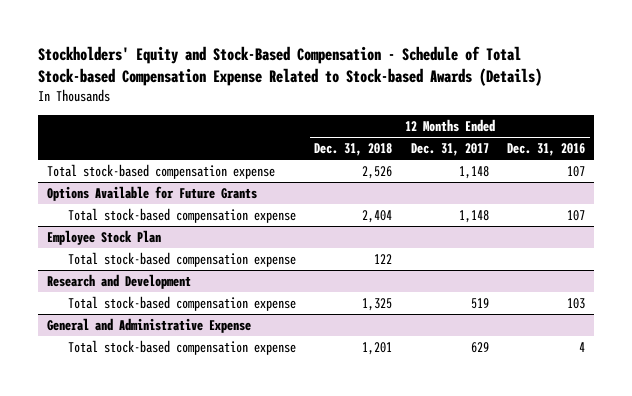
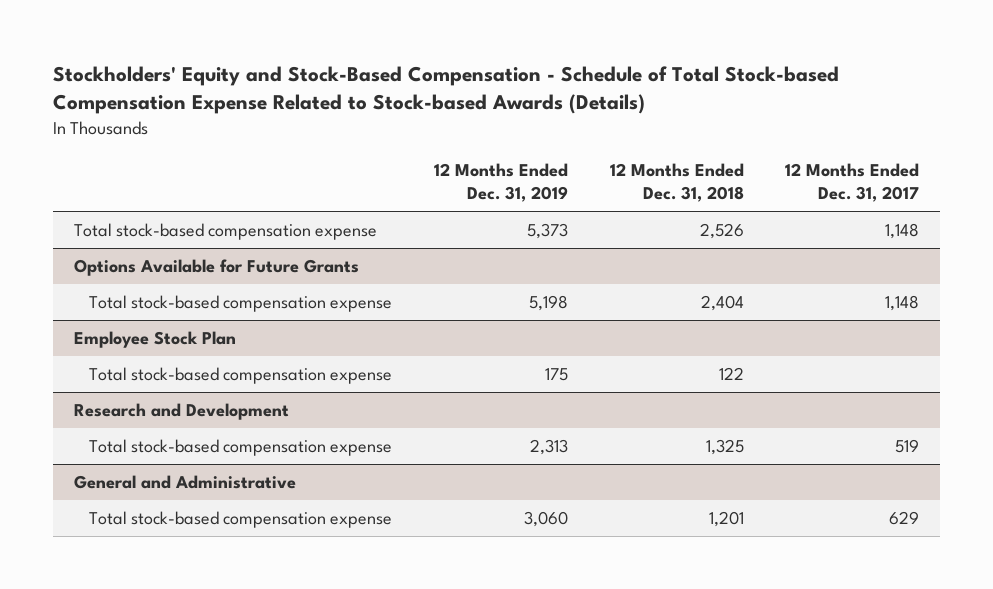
[507,143,586,157] Dec. 31, 2016 -> none
none -> [433,163,568,203] 12 Months Ended Dec. 31, 2019
[47,317,252,333] General and Administrative Expense -> [73,475,296,490] General and Administrative

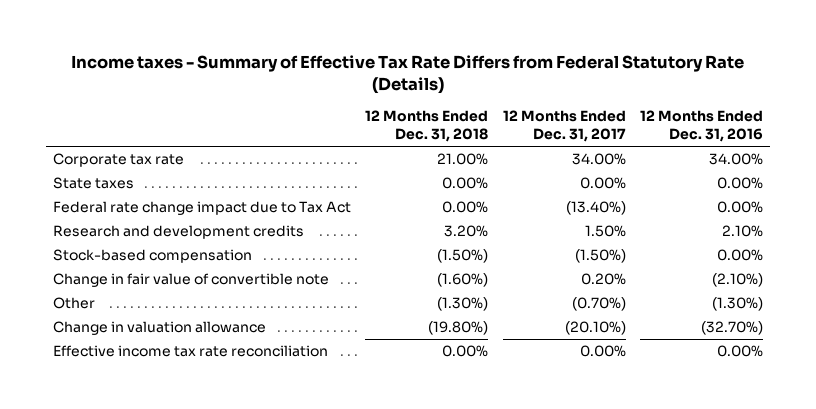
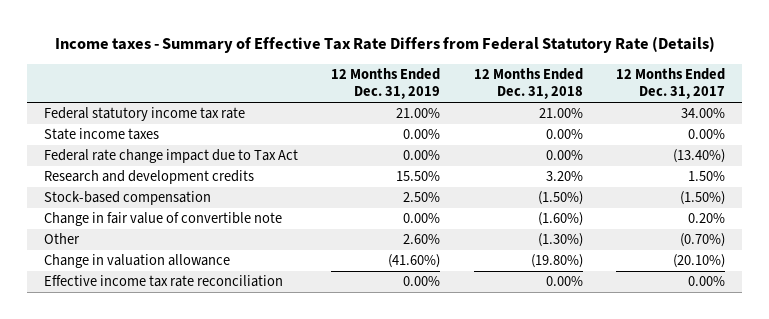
[640,110,764,143] 12 Months Ended Dec. 31, 2016 -> none
none -> [331,67,441,100] 12 Months Ended Dec. 31, 2019
[53,153,185,168] Corporate tax rate -> [43,107,245,122] Federal statutory income tax rate
[53,177,135,190] State taxes -> [43,128,159,141] State income taxes

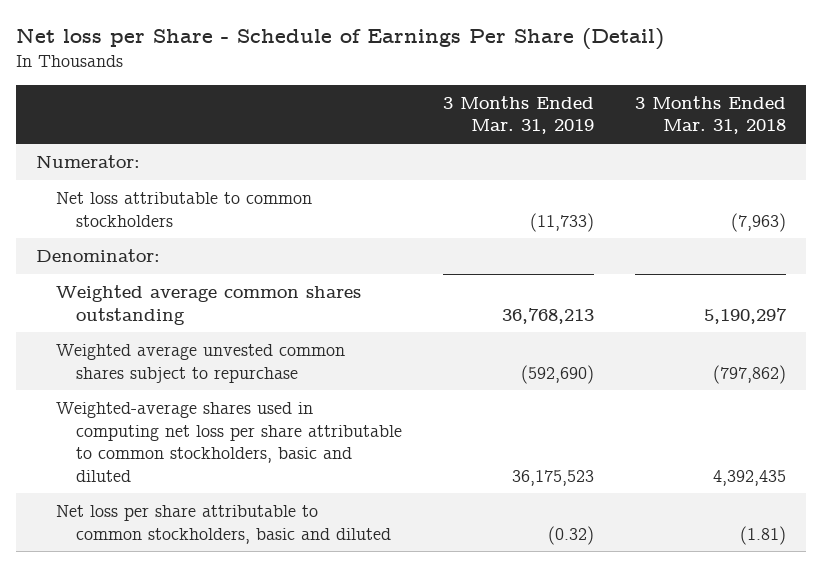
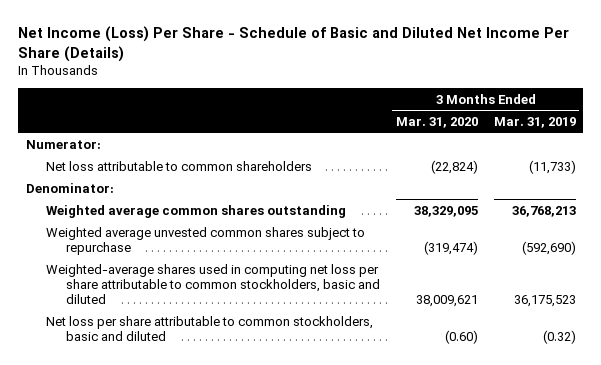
[15,28,664,51] Net loss per Share - Schedule of Earnings Per Share (Detail) -> [18,26,570,62] Net Income (Loss) Per Share - Schedule of Basic and Diluted Net Income Per Share (Details)
[634,95,786,135] 3 Months Ended Mar. 31, 2018 -> none
none -> [395,116,478,128] Mar. 31, 2020
[56,192,313,227] Net loss attributable to common stockholders -> [46,160,313,171] Net loss attributable to common shareholders

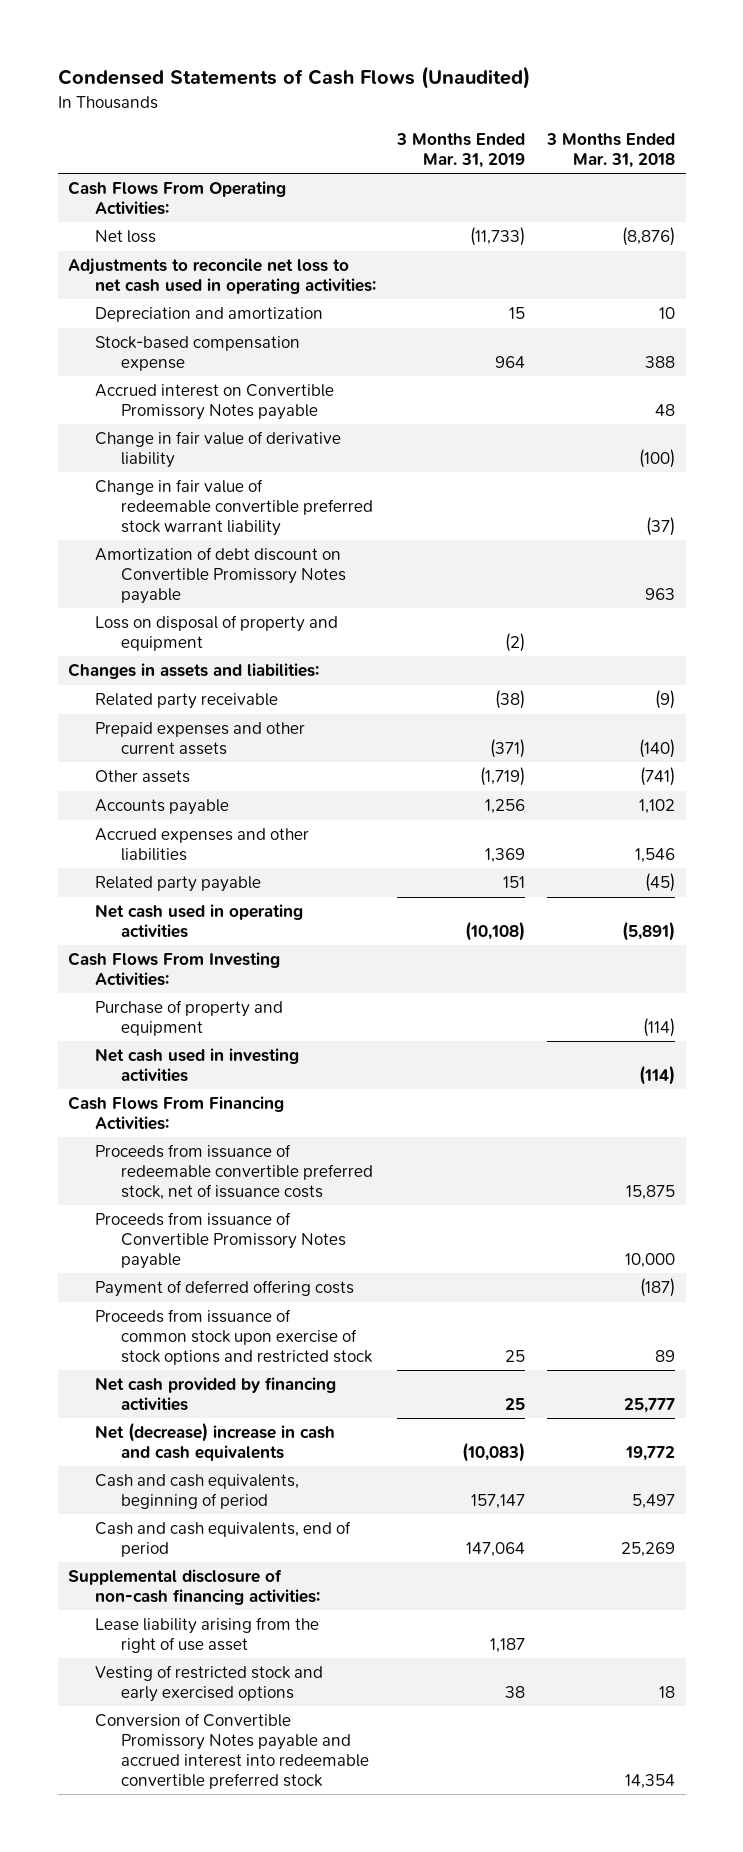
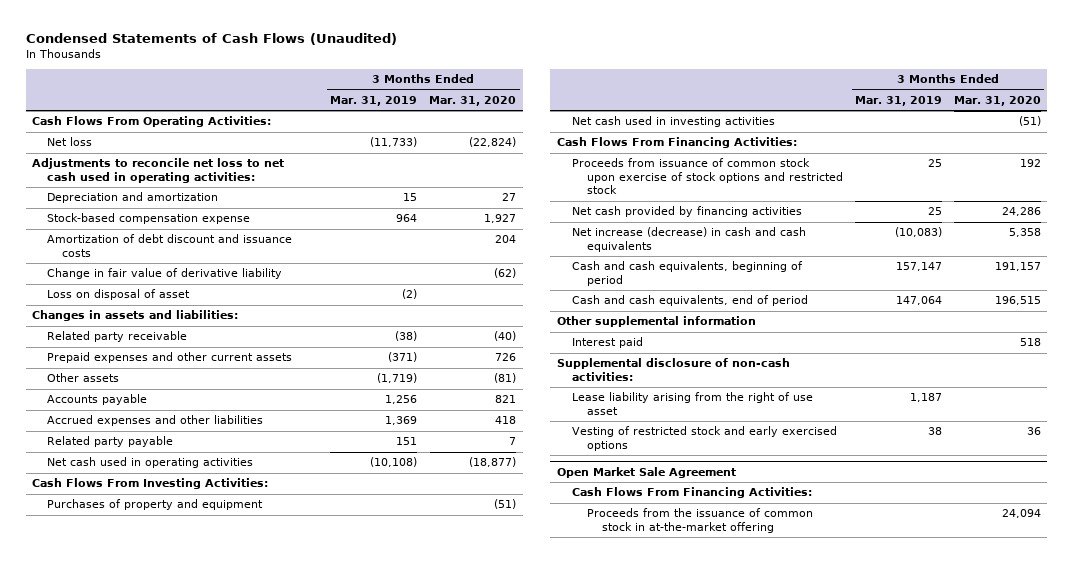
[545,132,675,168] 3 Months Ended Mar. 31, 2018 -> none
none -> [429,96,517,107] Mar. 31, 2020
[94,384,334,420] Accrued interest on Convertible Promissory Notes payable -> none
none -> [46,234,292,257] Amortization of debt discount and issuance costs
[94,479,373,536] Change in fair value of redeemable convertible preferred stock warrant liability -> none
[94,547,346,604] Amortization of debt discount on Convertible Promissory Notes payable -> none
[94,615,338,651] Loss on disposal of property and equipment -> [46,289,190,301] Loss on disposal of asset
[94,1000,283,1036] Purchase of property and equipment -> [46,499,263,511] Purchases of property and equipment
[94,1144,373,1200] Proceeds from issuance of redeemable convertible preferred stock, net of issuance costs -> none
[94,1212,346,1269] Proceeds from issuance of Convertible Promissory Notes payable -> none
[94,1280,354,1298] Payment of deferred offering costs -> none
[94,1422,335,1461] Net (decrease) increase in cash and cash equivalents -> [571,227,806,252] Net increase (decrease) in cash and cash equivalents
none -> [556,316,756,328] Other supplemental information
none -> [571,337,643,349] Interest paid
[68,1569,320,1605] Supplemental disclosure of non-cash financing activities: -> [556,358,790,381] Supplemental disclosure of non-cash activities:
[94,1713,369,1789] Conversion of Convertible Promissory Notes payable and accrued interest into redeemable convertible preferred stock -> none
none -> [556,467,736,479] Open Market Sale Agreement
none -> [571,487,812,499] Cash Flows From Financing Activities:
none -> [587,508,814,533] Proceeds from the issuance of common stock in at-the-market offering

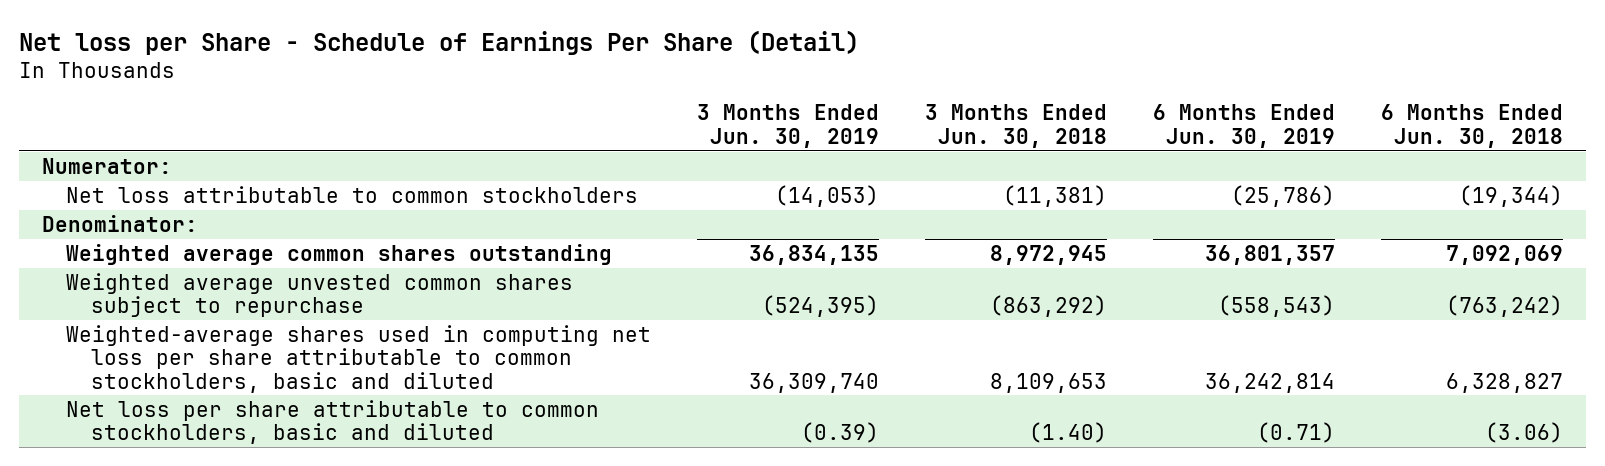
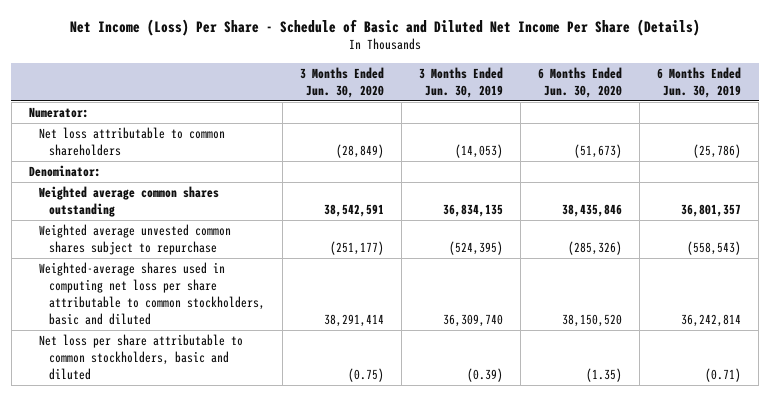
[19,29,860,55] Net loss per Share - Schedule of Earnings Per Share (Detail) -> [70,18,701,36] Net Income (Loss) Per Share - Schedule of Basic and Diluted Net Income Per Share (Details)
[925,104,1108,148] 3 Months Ended Jun. 30, 2018 -> none
[1381,104,1564,148] 6 Months Ended Jun. 30, 2018 -> none
none -> [300,66,385,98] 3 Months Ended Jun. 30, 2020
none -> [538,66,623,98] 6 Months Ended Jun. 30, 2020
[66,185,639,203] Net loss attributable to common stockholders -> [38,127,225,157] Net loss attributable to common shareholders

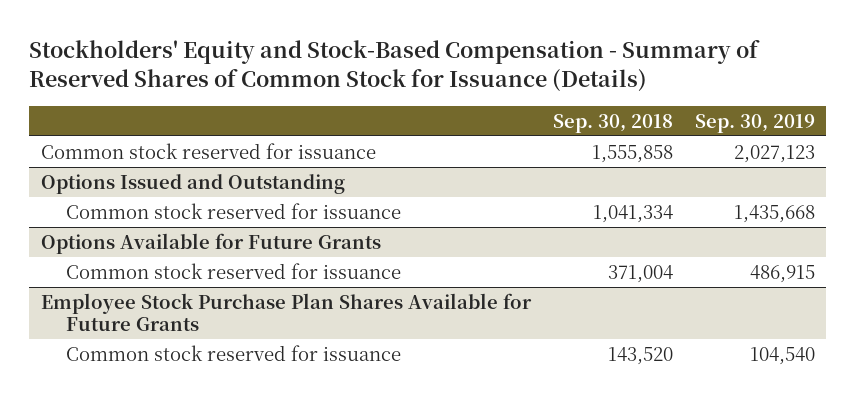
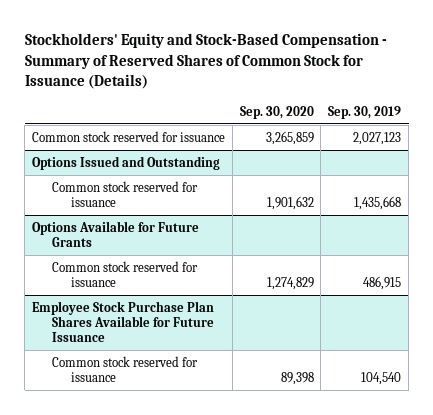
[552,113,673,133] Sep. 30, 2018 -> none
none -> [239,105,314,119] Sep. 30, 2020
[40,292,532,331] Employee Stock Purchase Plan Shares Available for Future Grants -> [32,300,215,343] Employee Stock Purchase Plan Shares Available for Future Issuance

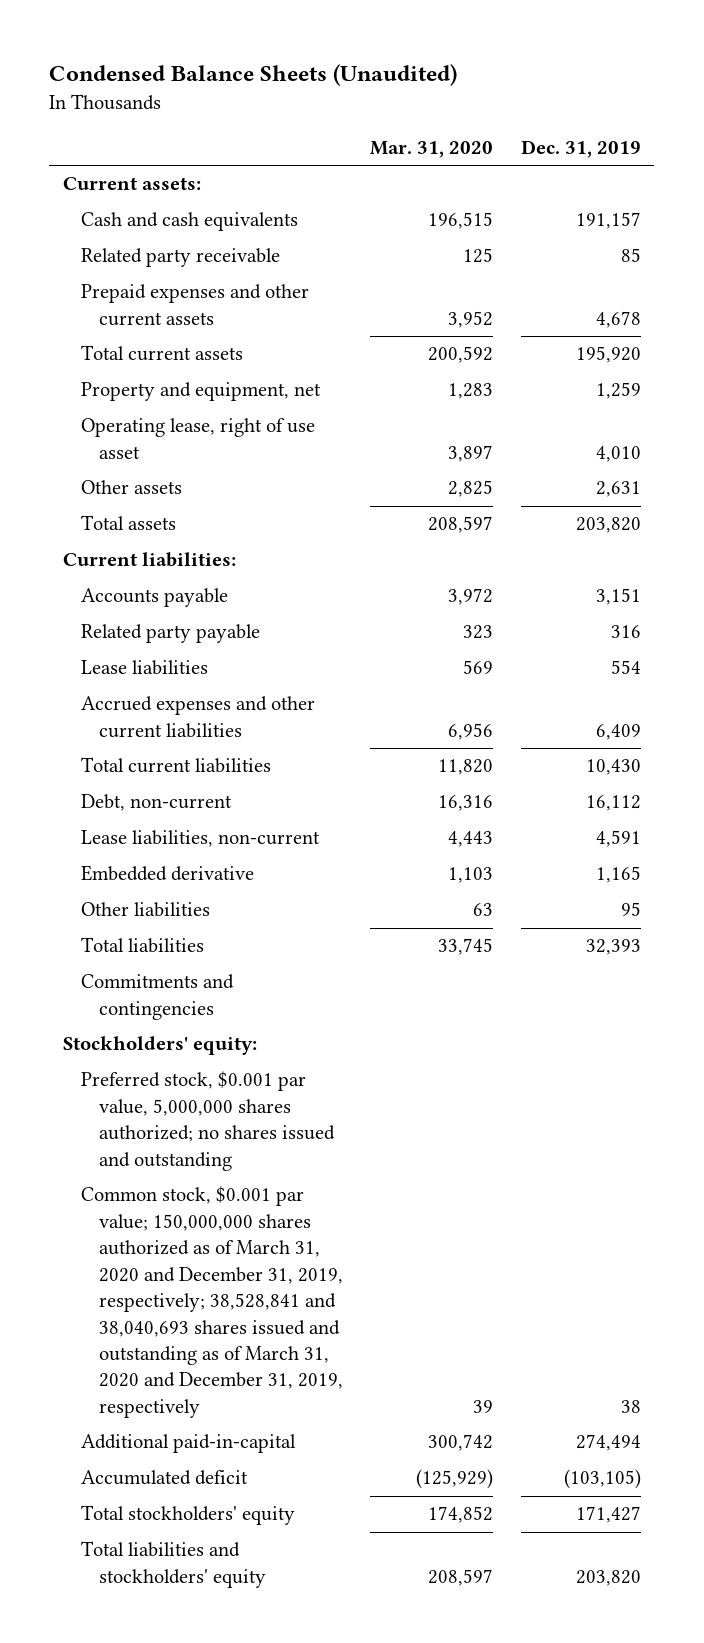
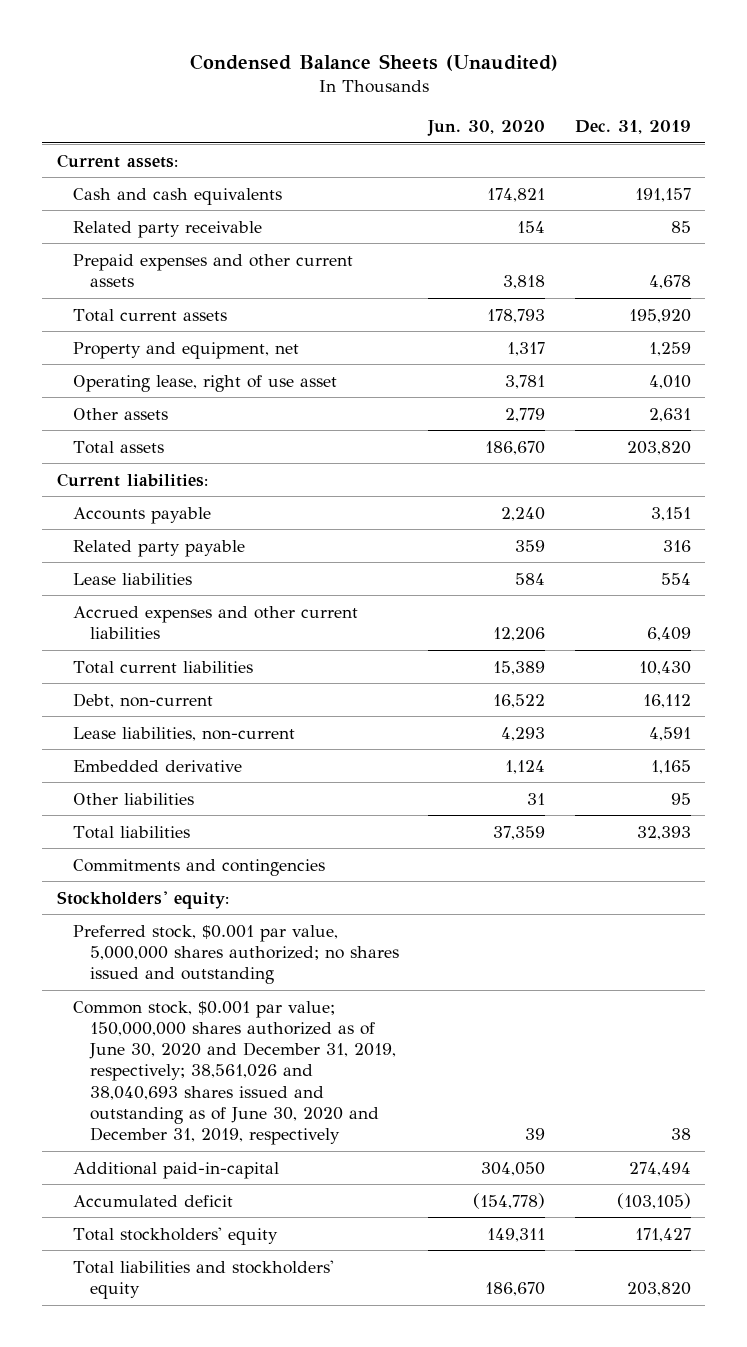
[370,140,494,158] Mar. 31, 2020 -> none
none -> [427,120,546,137] Jun. 30, 2020
[80,1186,343,1418] Common stock, $0.001 par value; 150,000,000 shares authorized as of March 31, 2020 and December 31, 2019, respectively; 38,528,841 and 38,040,693 shares issued and outstanding as of March 31, 2020 and December 31, 2019, respectively -> [73,1000,397,1146] Common stock, $0.001 par value; 150,000,000 shares authorized as of June 30, 2020 and December 31, 2019, respectively; 38,561,026 and 38,040,693 shares issued and outstanding as of June 30, 2020 and December 31, 2019, respectively

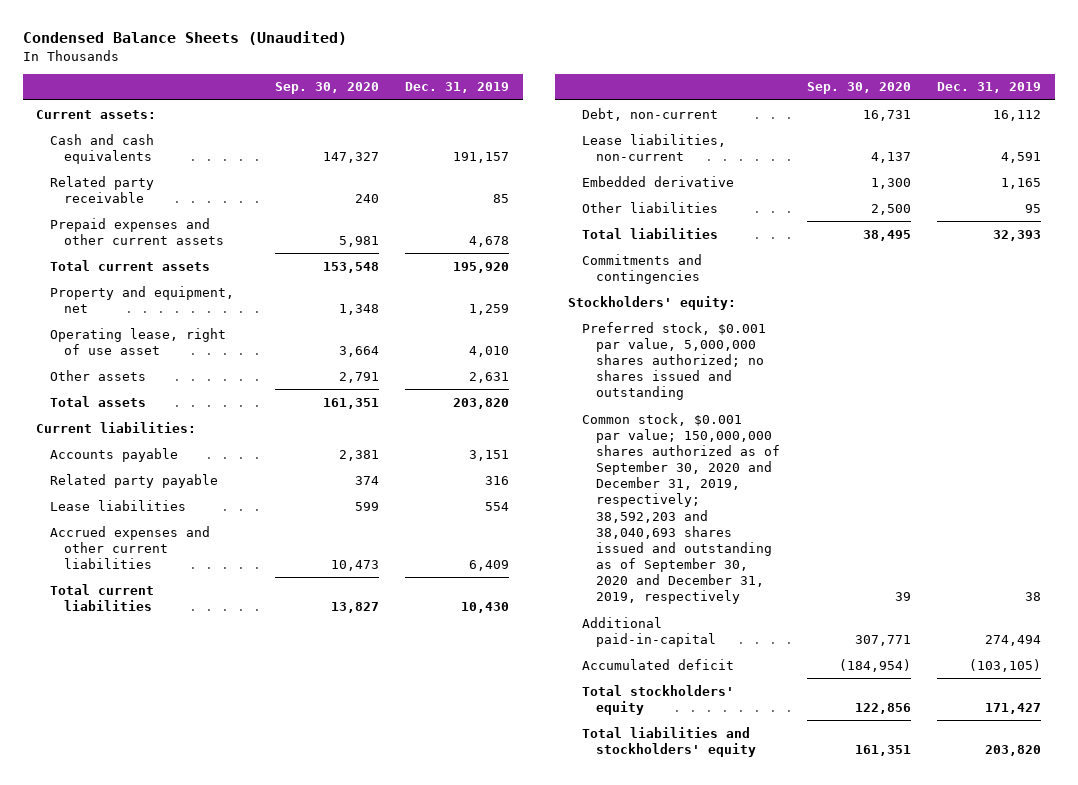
[427,120,546,137] Jun. 30, 2020 -> none
none -> [274,82,379,95] Sep. 30, 2020
[73,1000,397,1146] Common stock, $0.001 par value; 150,000,000 shares authorized as of June 30, 2020 and December 31, 2019, respectively; 38,561,026 and 38,040,693 shares issued and outstanding as of June 30, 2020 and December 31, 2019, respectively -> [582,412,781,605] Common stock, $0.001 par value; 150,000,000 shares authorized as of September 30, 2020 and December 31, 2019, respectively; 38,592,203 and 38,040,693 shares issued and outstanding as of September 30, 2020 and December 31, 2019, respectively

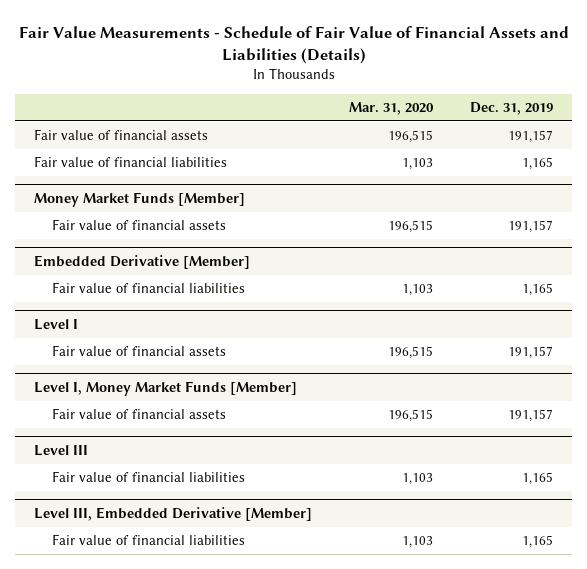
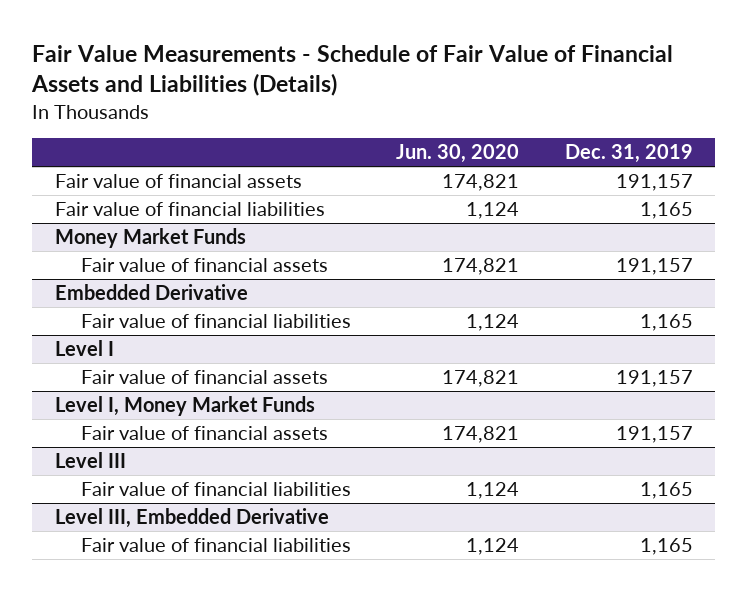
[349,101,435,115] Mar. 31, 2020 -> none
none -> [396,144,520,164] Jun. 30, 2020
[33,192,245,208] Money Market Funds [Member] -> [54,227,246,248] Money Market Funds
[33,255,250,270] Embedded Derivative [Member] -> [54,283,248,300] Embedded Derivative
[33,381,297,397] Level I, Money Market Funds [Member] -> [54,395,315,416] Level I, Money Market Funds
[33,507,312,522] Level III, Embedded Derivative [Member] -> [54,507,329,528] Level III, Embedded Derivative

